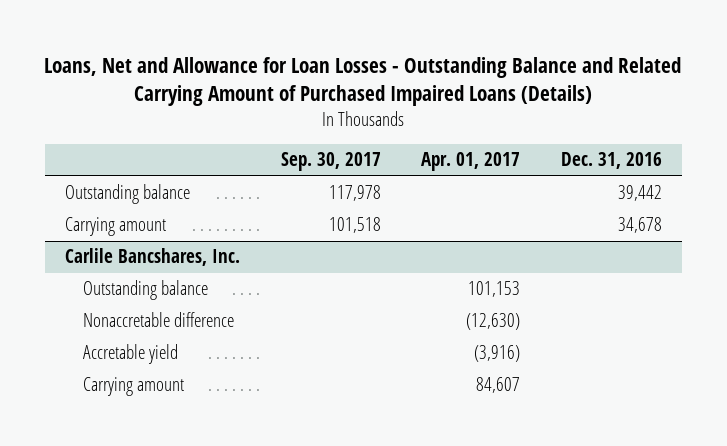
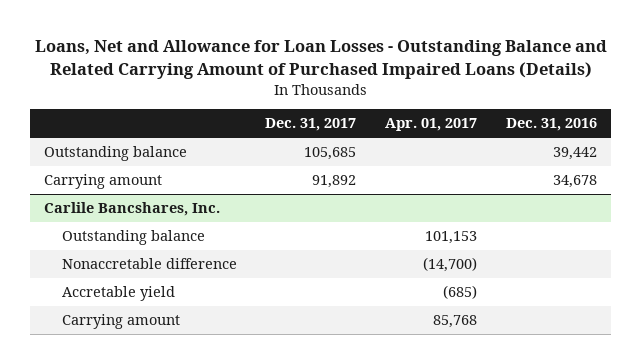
[280,152,381,172] Sep. 30, 2017 -> none
none -> [265,118,357,132] Dec. 31, 2017
[466,313,521,331] (12,630) -> [423,257,478,273] (14,700)
[474,345,521,363] (3,916) -> [443,285,478,300] (685)
[476,377,521,394] 84,607 -> [433,315,478,329] 85,768

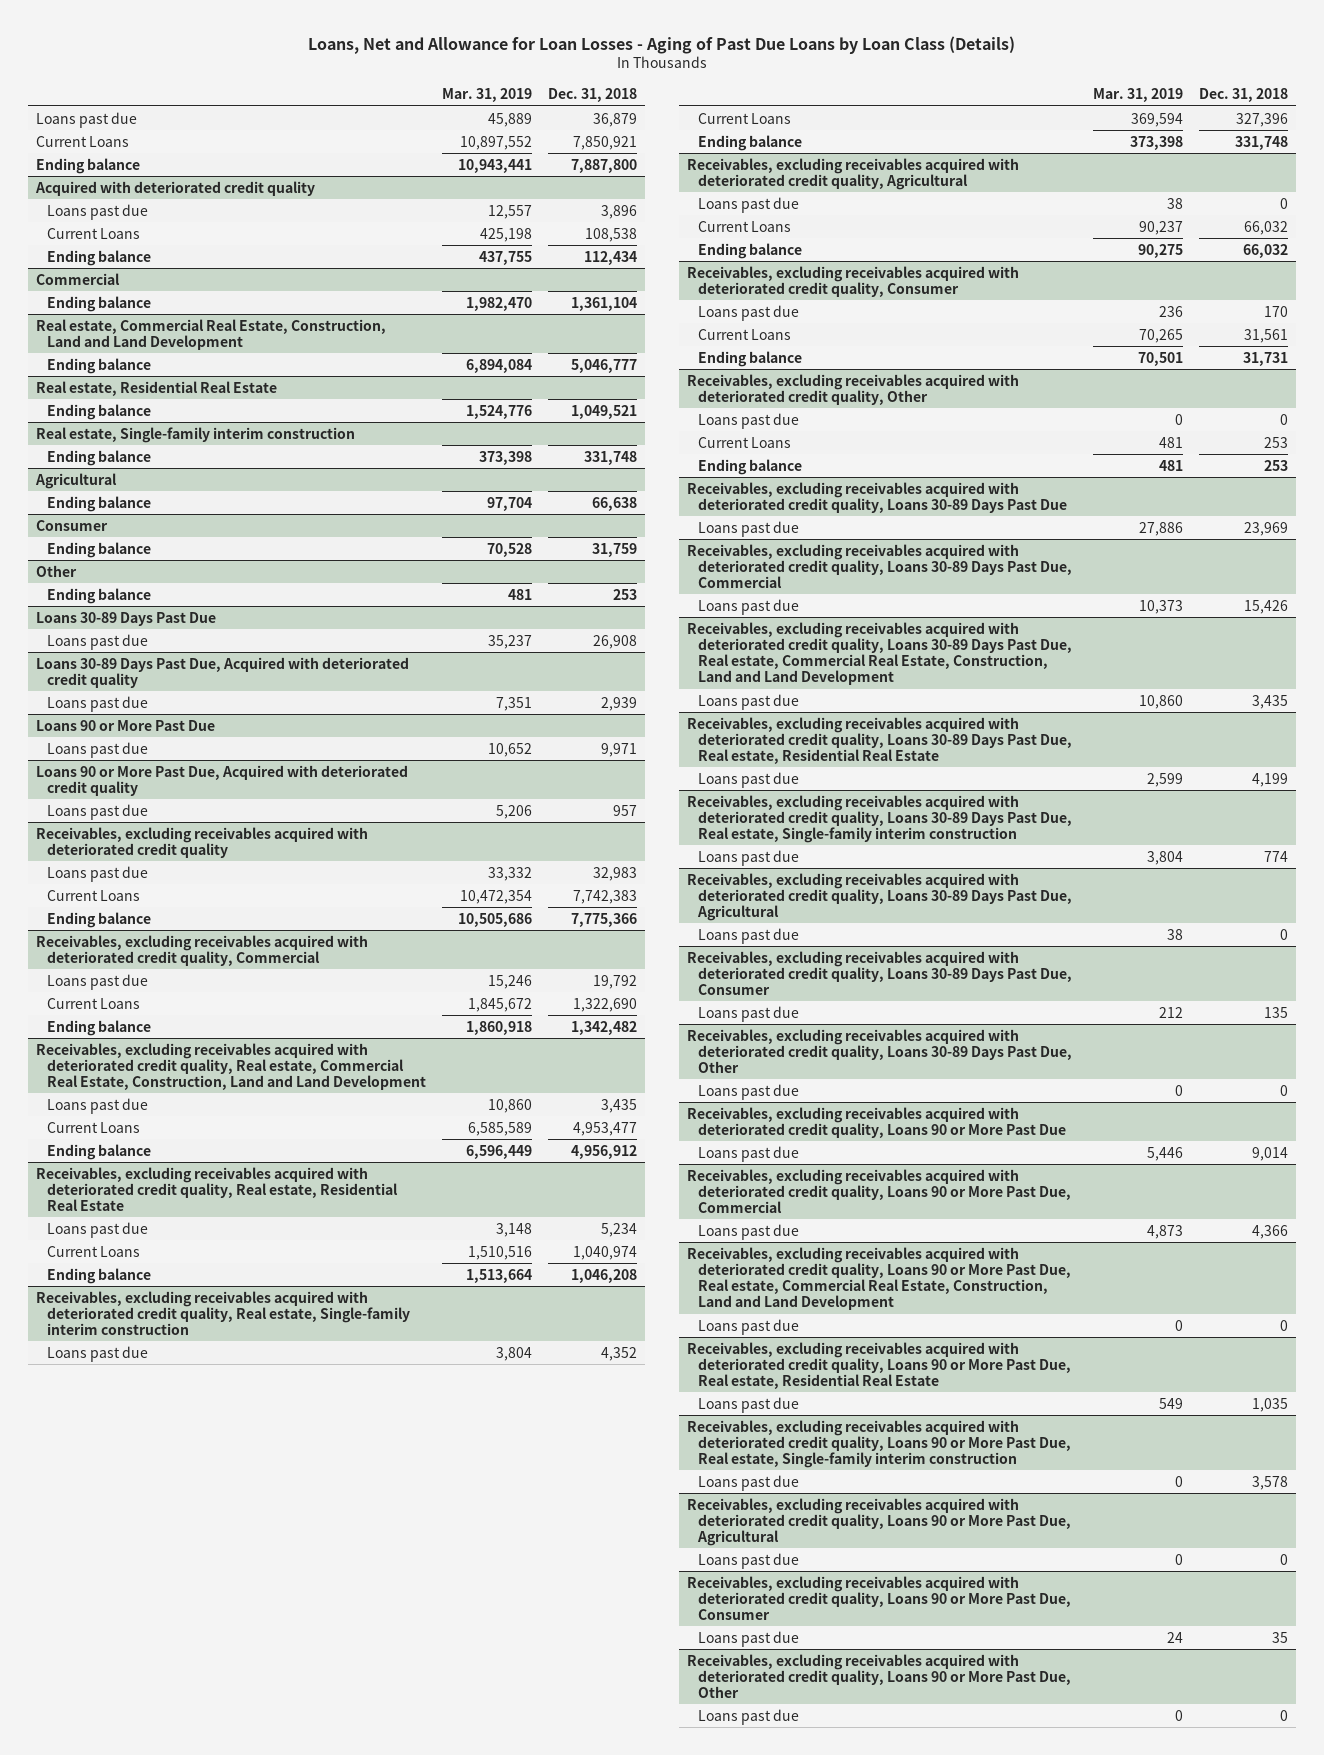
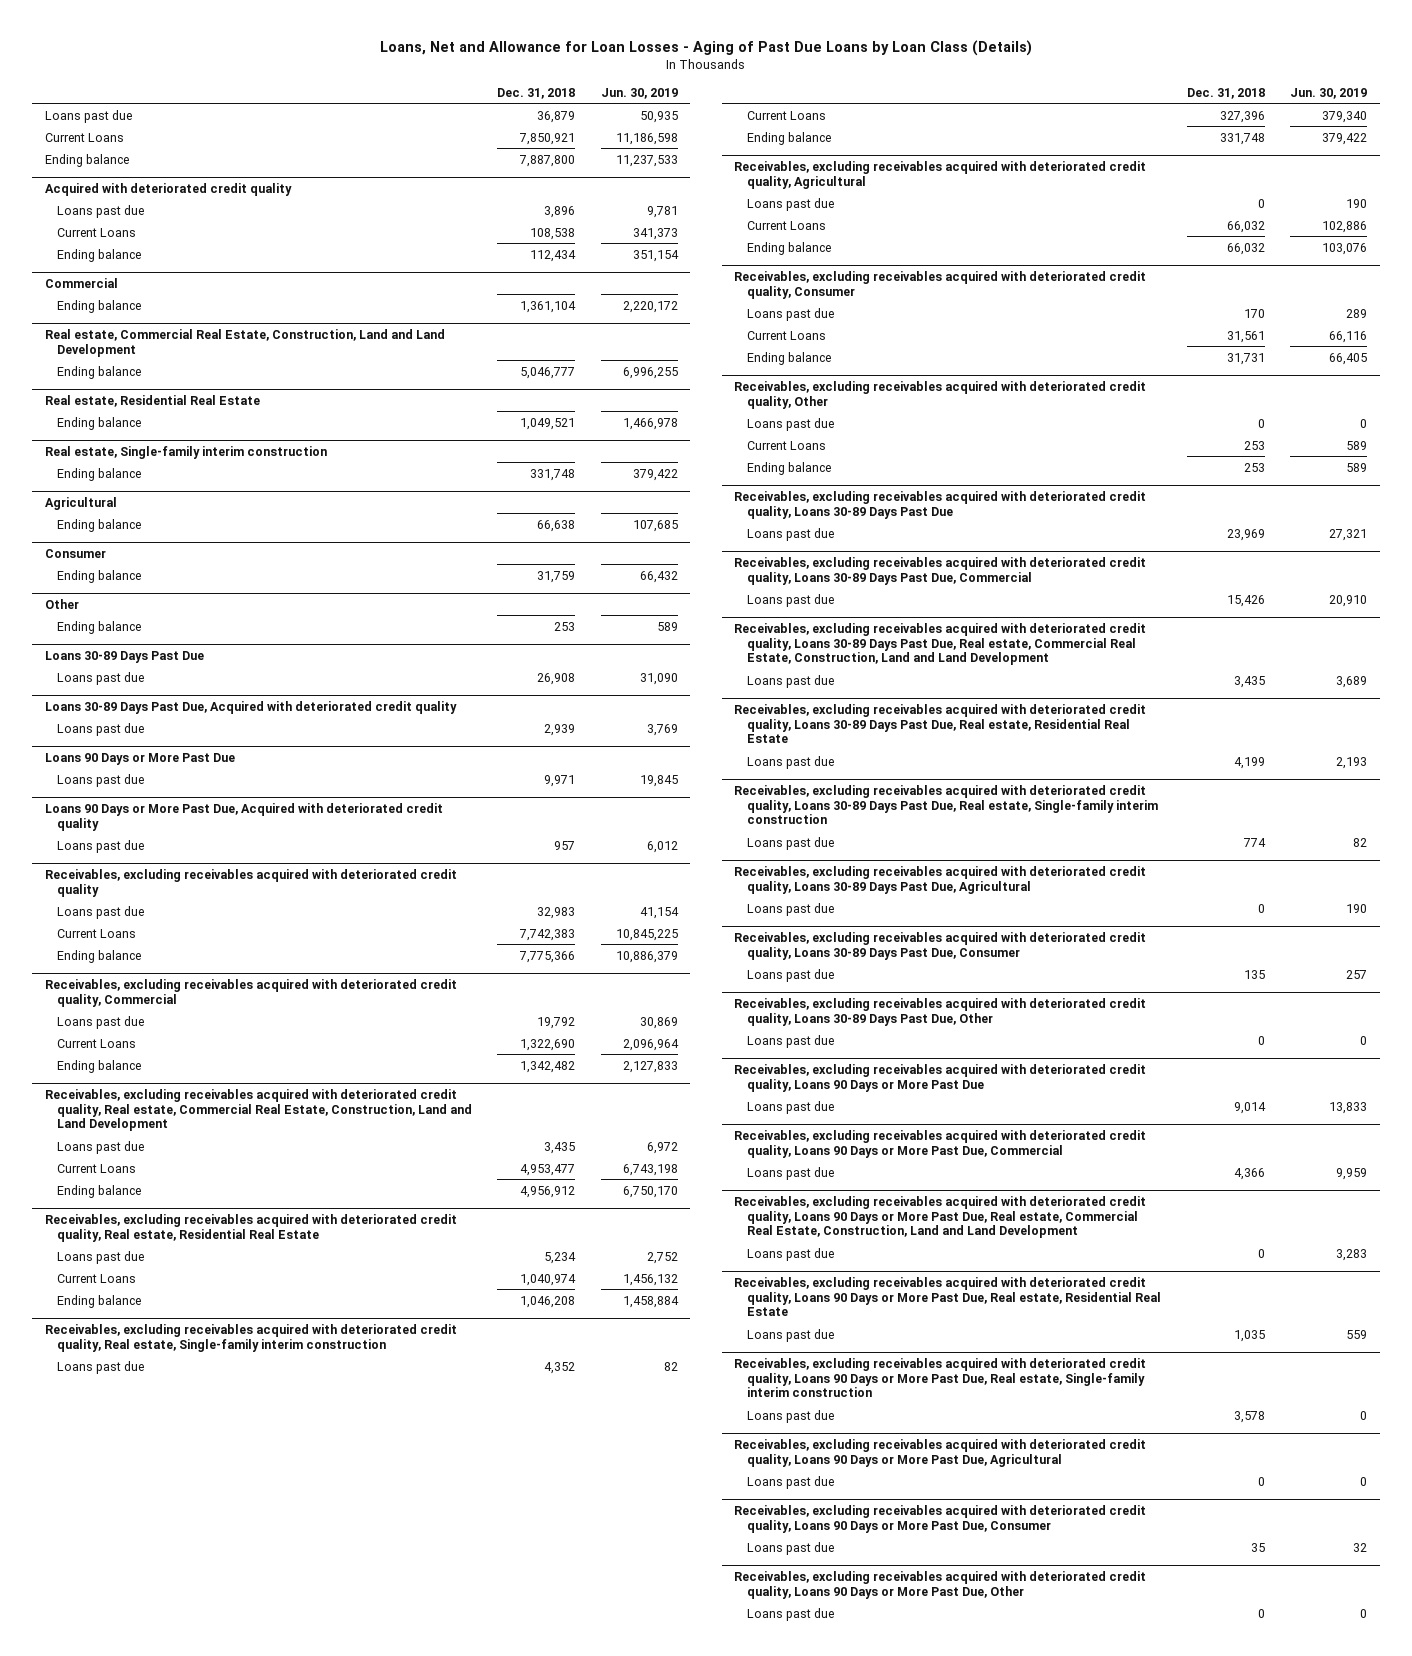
[441,88,532,103] Mar. 31, 2019 -> none
none -> [600,87,678,99] Jun. 30, 2019
[35,719,215,731] Loans 90 or More Past Due -> [44,752,235,765] Loans 90 Days or More Past Due
[35,764,408,796] Loans 90 or More Past Due, Acquired with deteriorated credit quality -> [44,802,443,831] Loans 90 Days or More Past Due, Acquired with deteriorated credit quality
[687,1106,1067,1138] Receivables, excluding receivables acquired with deteriorated credit quality, Loans 90 or More Past Due -> [734,1063,1147,1092] Receivables, excluding receivables acquired with deteriorated credit quality, Loans 90 Days or More Past Due
[687,1168,1072,1213] Receivables, excluding receivables acquired with deteriorated credit quality, Loans 90 or More Past Due, Commercial -> [734,1129,1147,1158] Receivables, excluding receivables acquired with deteriorated credit quality, Loans 90 Days or More Past Due, Commercial
[687,1246,1072,1310] Receivables, excluding receivables acquired with deteriorated credit quality, Loans 90 or More Past Due, Real estate, Commercial Real Estate, Construction, Land and Land Development -> [734,1195,1147,1239] Receivables, excluding receivables acquired with deteriorated credit quality, Loans 90 Days or More Past Due, Real estate, Commercial Real Estate, Construction, Land and Land Development
[687,1341,1072,1389] Receivables, excluding receivables acquired with deteriorated credit quality, Loans 90 or More Past Due, Real estate, Residential Real Estate -> [734,1276,1162,1317] Receivables, excluding receivables acquired with deteriorated credit quality, Loans 90 Days or More Past Due, Real estate, Residential Real Estate
[687,1419,1072,1468] Receivables, excluding receivables acquired with deteriorated credit quality, Loans 90 or More Past Due, Real estate, Single-family interim construction -> [734,1357,1147,1398] Receivables, excluding receivables acquired with deteriorated credit quality, Loans 90 Days or More Past Due, Real estate, Single-family interim construction
[687,1497,1072,1546] Receivables, excluding receivables acquired with deteriorated credit quality, Loans 90 or More Past Due, Agricultural -> [734,1438,1147,1467] Receivables, excluding receivables acquired with deteriorated credit quality, Loans 90 Days or More Past Due, Agricultural
[687,1575,1072,1620] Receivables, excluding receivables acquired with deteriorated credit quality, Loans 90 or More Past Due, Consumer -> [734,1504,1147,1533] Receivables, excluding receivables acquired with deteriorated credit quality, Loans 90 Days or More Past Due, Consumer
[687,1653,1072,1698] Receivables, excluding receivables acquired with deteriorated credit quality, Loans 90 or More Past Due, Other -> [734,1570,1147,1599] Receivables, excluding receivables acquired with deteriorated credit quality, Loans 90 Days or More Past Due, Other

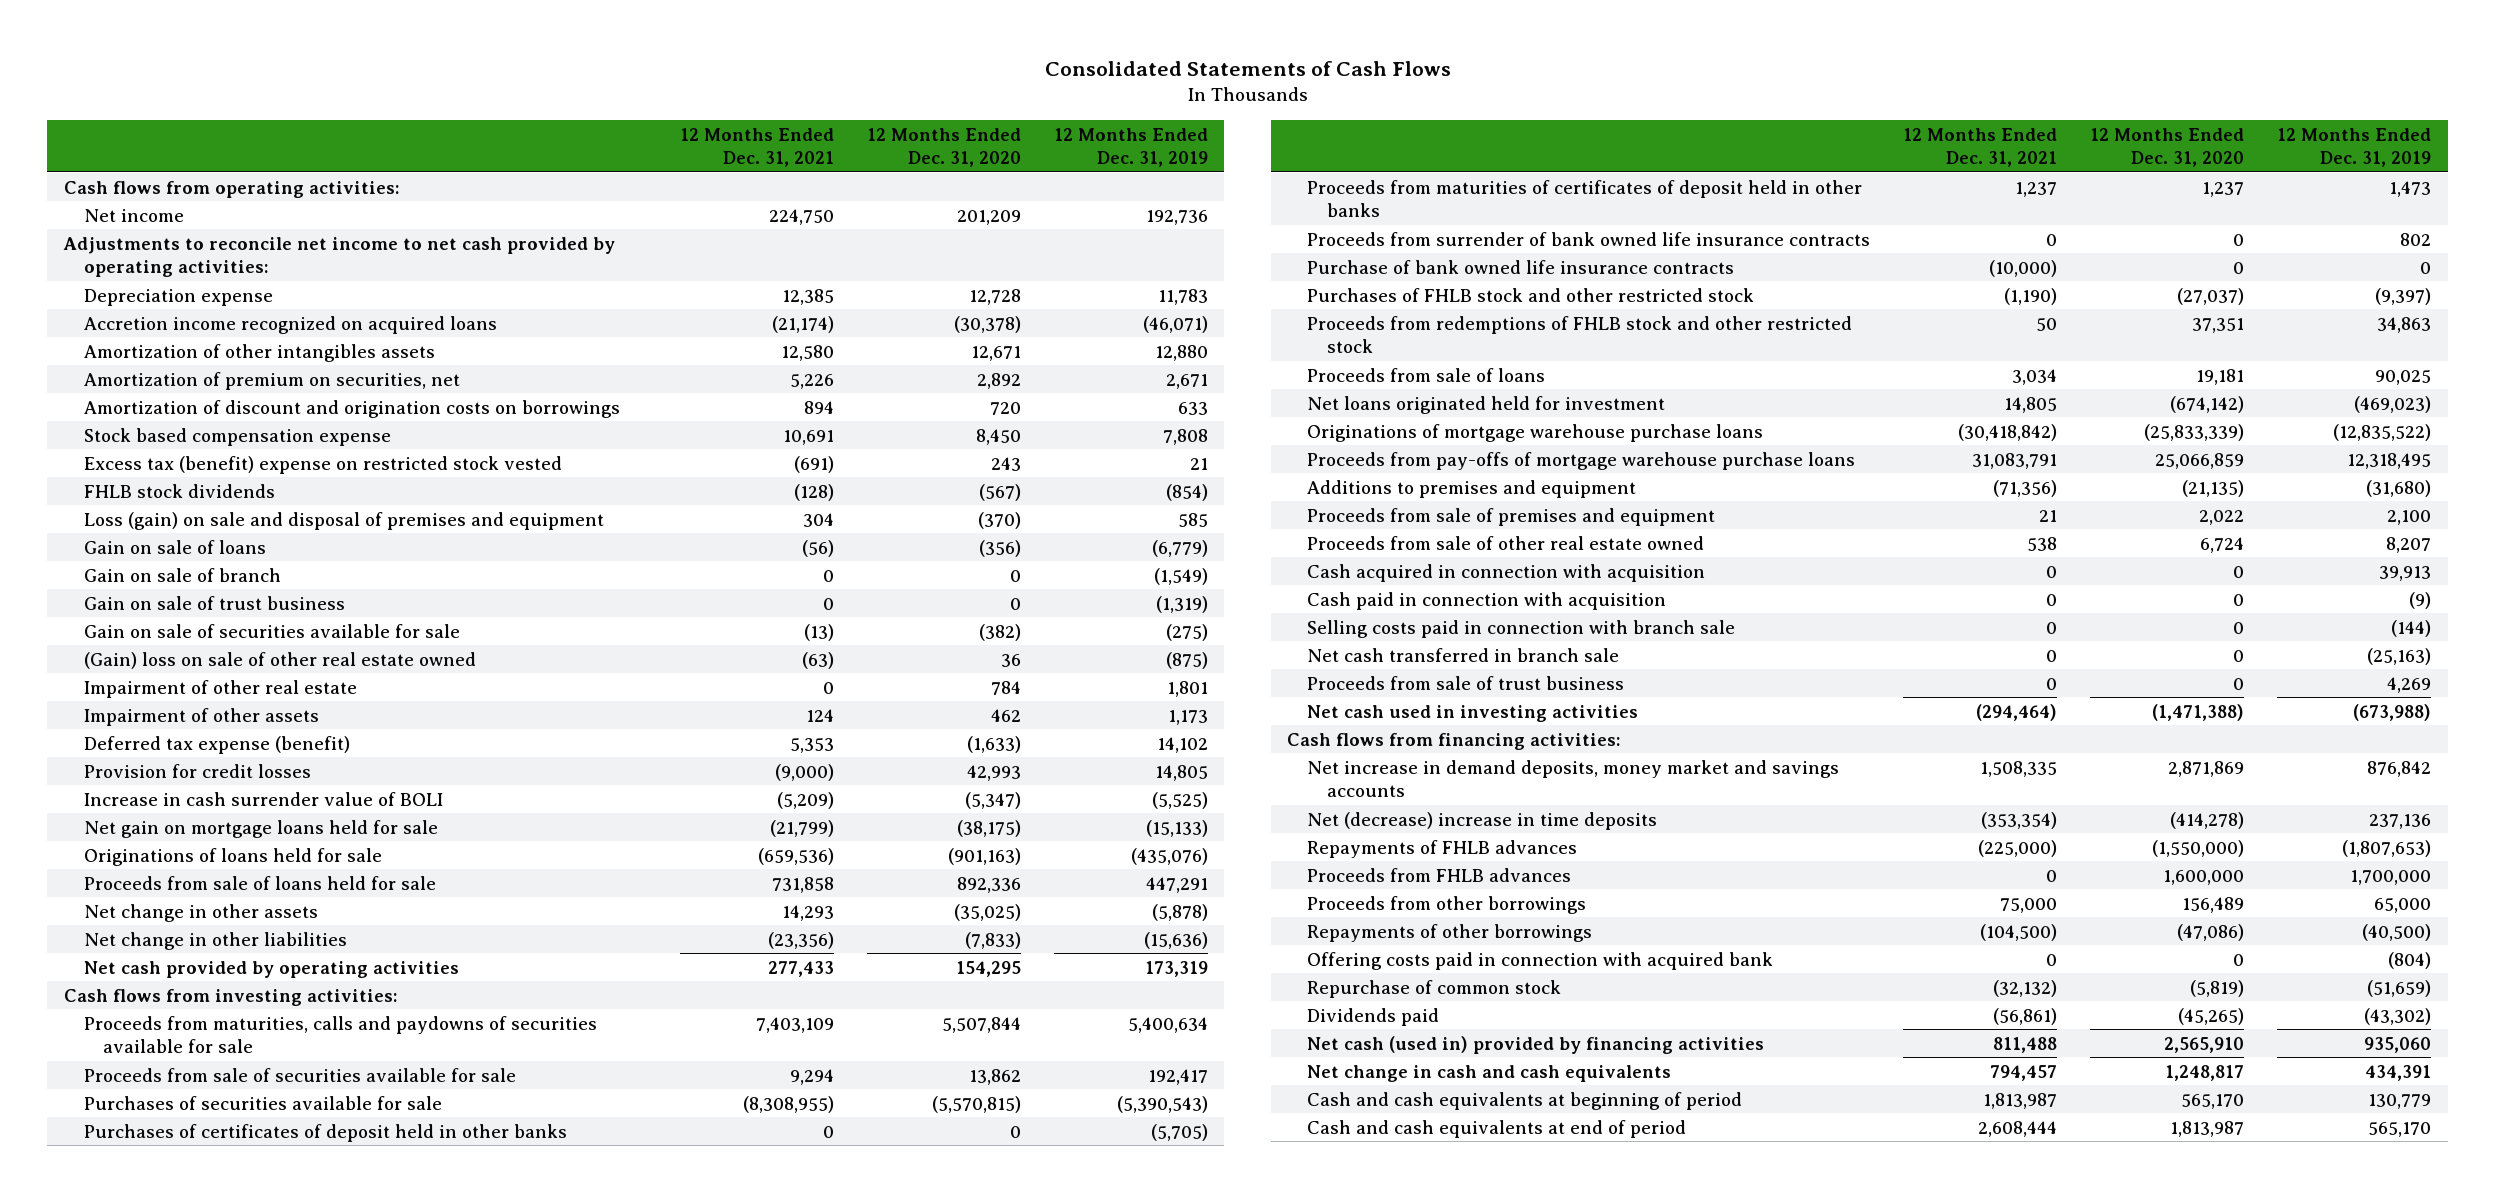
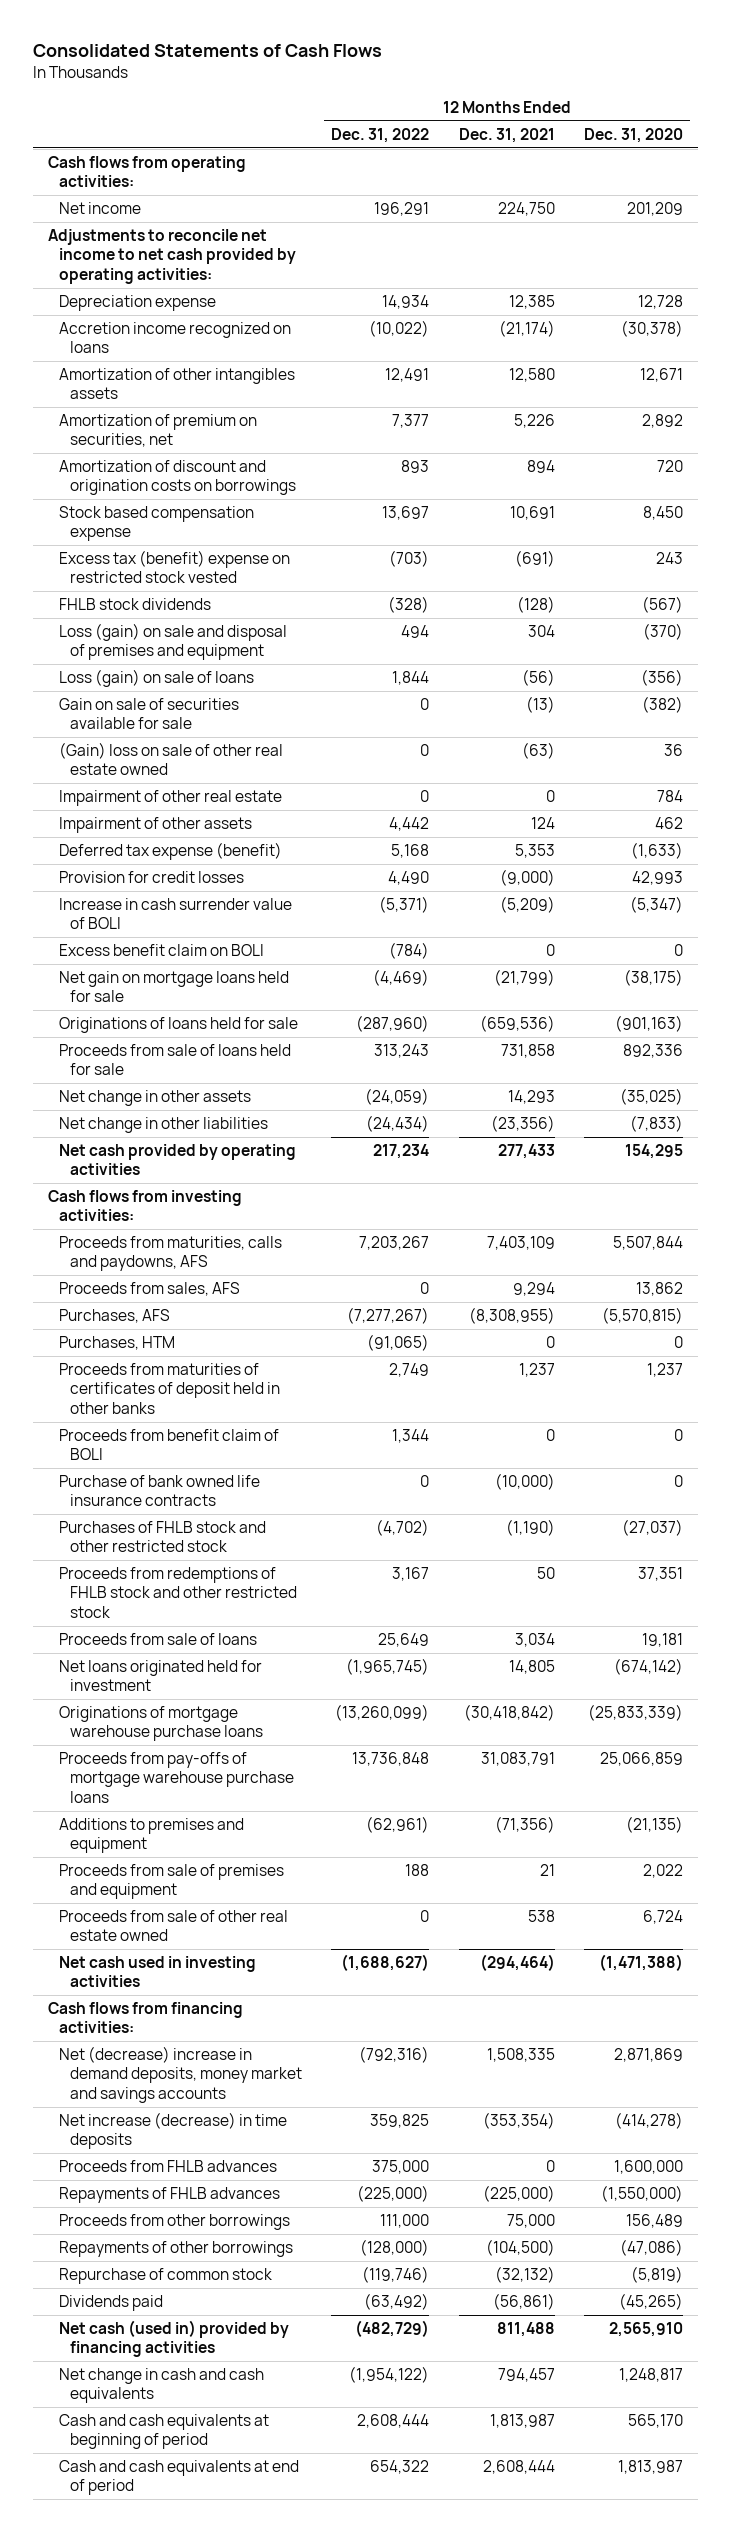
[1053,127,1208,168] 12 Months Ended Dec. 31, 2019 -> none
none -> [331,128,430,144] Dec. 31, 2022
[83,315,497,334] Accretion income recognized on acquired loans -> [58,322,291,354] Accretion income recognized on loans
[83,567,281,582] Gain on sale of branch -> none
[83,595,345,610] Gain on sale of trust business -> none
[83,539,266,554] Gain on sale of loans -> [58,669,254,688] Loss (gain) on sale of loans
none -> [58,944,264,957] Excess benefit claim on BOLI
[83,1123,567,1142] Purchases of certificates of deposit held in other banks -> none
[83,1015,597,1054] Proceeds from maturities, calls and paydowns of securities available for sale -> [58,1236,282,1272] Proceeds from maturities, calls and paydowns, AFS
[83,1067,516,1082] Proceeds from sale of securities available for sale -> [58,1282,240,1297] Proceeds from sales, AFS
[83,1095,442,1110] Purchases of securities available for sale -> [58,1309,170,1324] Purchases, AFS
none -> [58,1336,175,1351] Purchases, HTM
[1307,231,1871,246] Proceeds from surrender of bank owned life insurance contracts -> [58,1429,279,1461] Proceeds from benefit claim of BOLI
[1307,563,1706,582] Cash acquired in connection with acquisition -> none
[1307,591,1667,610] Cash paid in connection with acquisition -> none
[1307,619,1736,638] Selling costs paid in connection with branch sale -> none
[1307,647,1620,662] Net cash transferred in branch sale -> none
[1307,675,1625,690] Proceeds from sale of trust business -> none
[1307,759,1840,798] Net increase in demand deposits, money market and savings accounts -> [58,2046,303,2103] Net (decrease) increase in demand deposits, money market and savings accounts
[1307,811,1658,830] Net (decrease) increase in time deposits -> [58,2112,287,2150] Net increase (decrease) in time deposits
[1307,839,1578,858] Repayments of FHLB advances -> [58,2187,280,2204] Repayments of FHLB advances
[1307,951,1774,970] Offering costs paid in connection with acquired bank -> none

